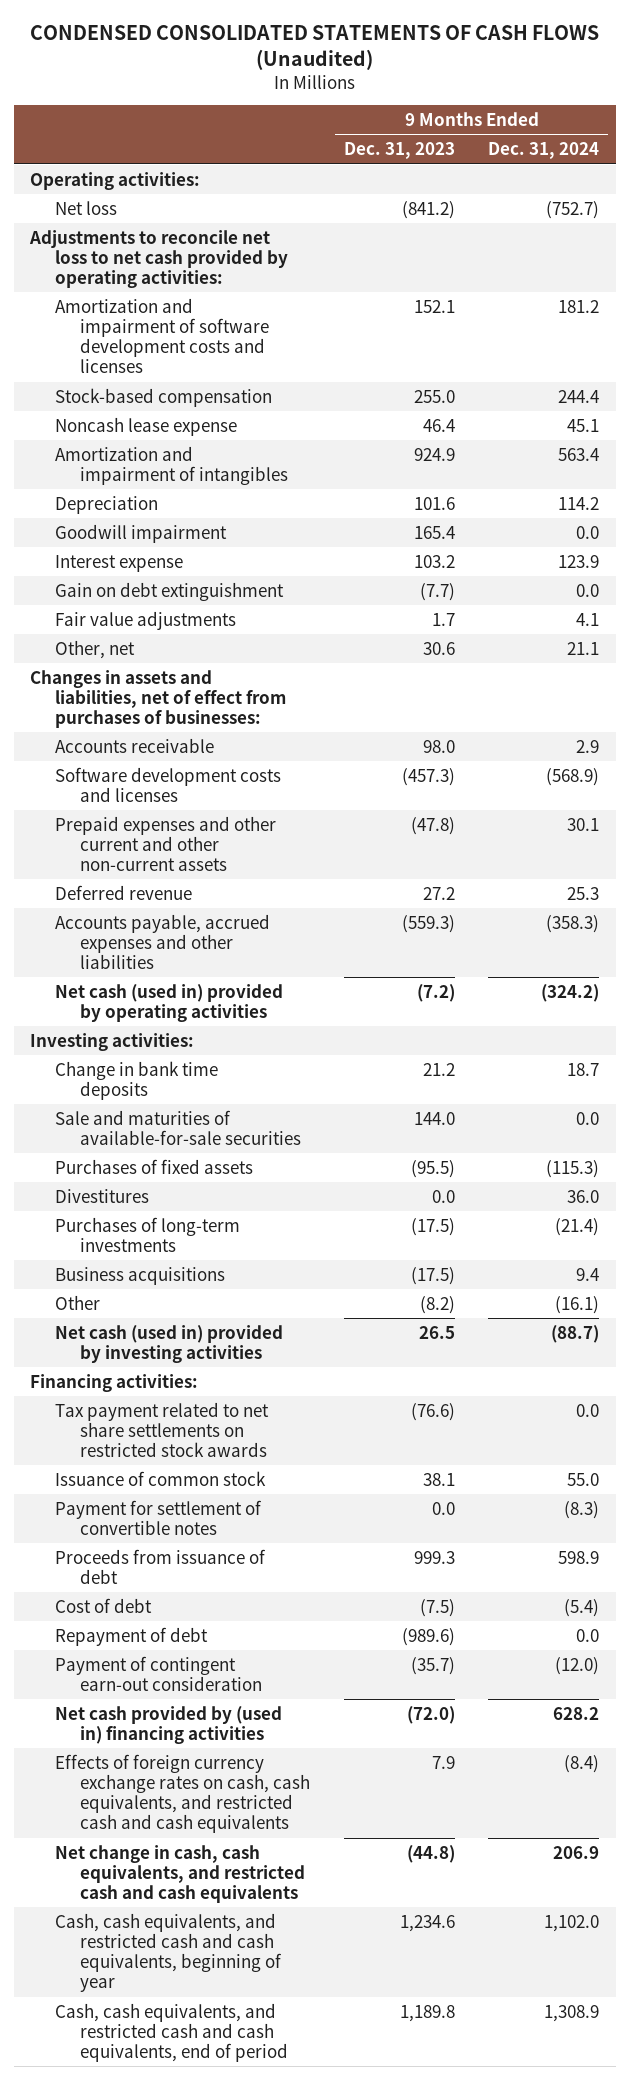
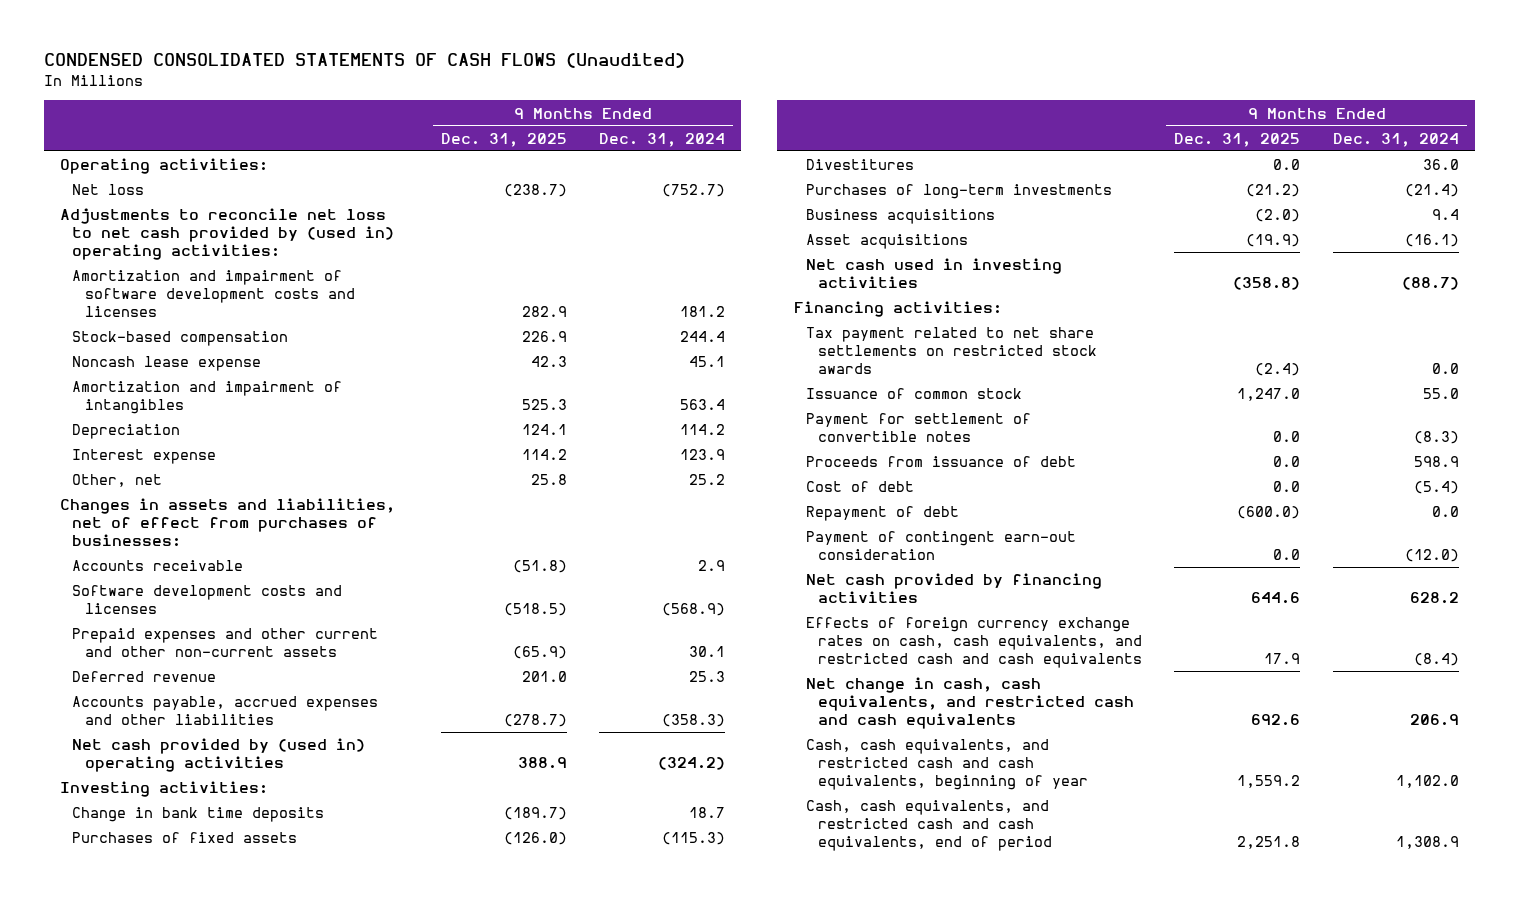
[343,142,455,160] Dec. 31, 2023 -> none
none -> [440,132,567,147] Dec. 31, 2025
[29,229,289,289] Adjustments to reconcile net loss to net cash provided by operating activities: -> [59,208,395,261] Adjustments to reconcile net loss to net cash provided by (used in) operating activities:
[55,523,228,543] Goodwill impairment -> none
[55,581,285,601] Gain on debt extinguishment -> none
[55,610,237,630] Fair value adjustments -> none
[567,641,600,655] 21.1 -> [689,474,726,486] 25.2
[55,983,284,1022] Net cash (used in) provided by operating activities -> [72,738,366,773] Net cash provided by (used in) operating activities
[55,1109,302,1145] Sale and maturities of available-for-sale securities -> none
[55,1294,101,1310] Other -> [805,234,968,250] Asset acquisitions
[55,1324,284,1363] Net cash (used in) provided by investing activities -> [805,258,1062,289] Net cash used in investing activities
[55,1705,283,1744] Net cash provided by (used in) financing activities -> [805,573,1102,604] Net cash provided by financing activities

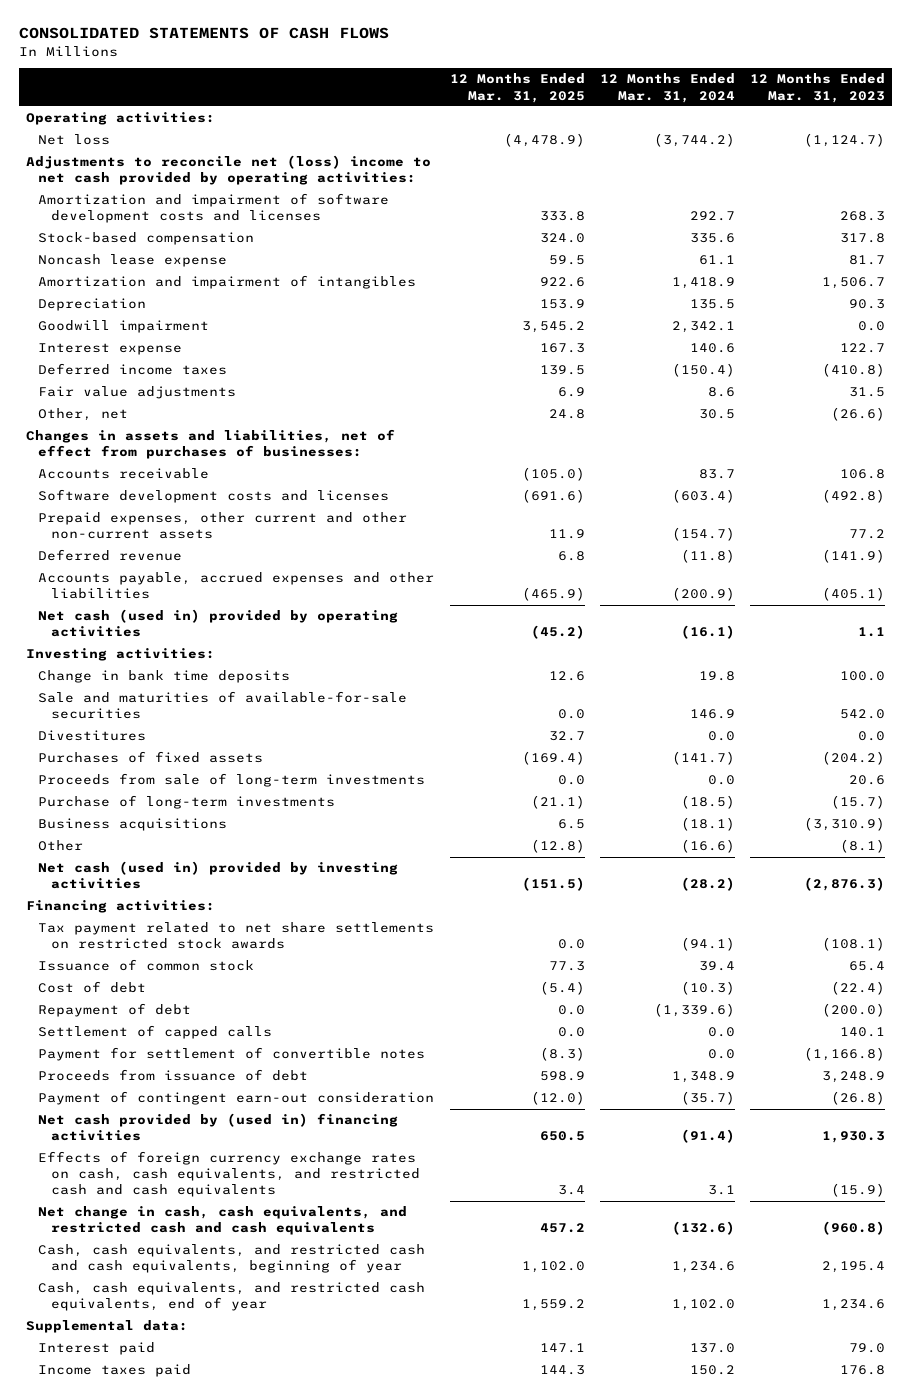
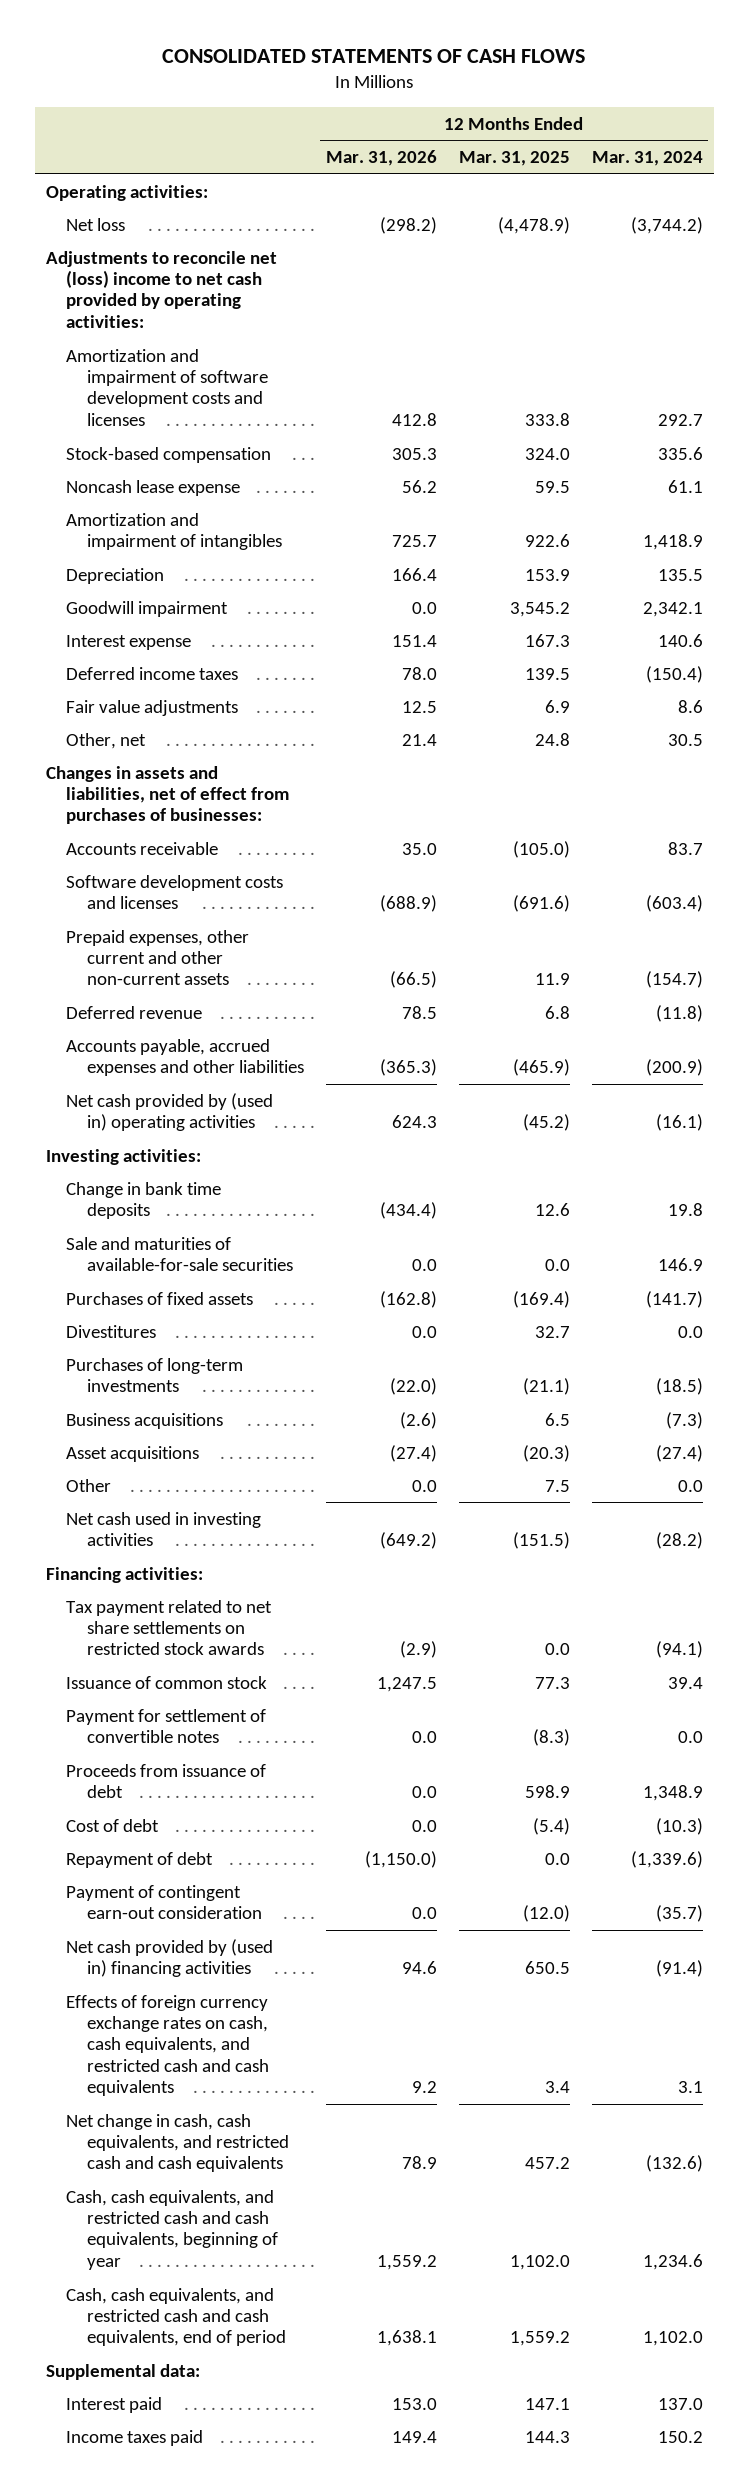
[749,73,885,103] 12 Months Ended Mar. 31, 2023 -> none
none -> [325,150,437,167] Mar. 31, 2026
[38,609,399,638] Net cash (used in) provided by operating activities -> [66,1092,274,1132] Net cash provided by (used in) operating activities
[38,773,426,788] Proceeds from sale of long-term investments -> none
[38,730,147,742] Divestitures -> [66,1324,157,1338] Divestitures
[38,795,336,810] Purchase of long-term investments -> [66,1357,244,1393] Purchases of long-term investments
[680,817,735,832] (18.1) -> [665,1411,703,1429] (7.3)
none -> [66,1445,200,1462] Asset acquisitions
[530,839,585,854] (12.8) -> [544,1479,570,1492] 7.5
[680,839,735,854] (16.6) -> [677,1479,703,1492] 0.0
[38,861,399,890] Net cash (used in) provided by investing activities -> [66,1511,262,1547] Net cash used in investing activities
[38,1025,273,1040] Settlement of capped calls -> none
[38,981,147,994] Cost of debt -> [66,1818,160,1832] Cost of debt
[38,1003,192,1018] Repayment of debt -> [66,1851,214,1868] Repayment of debt
[38,1282,426,1312] Cash, cash equivalents, and restricted cash equivalents, end of year -> [66,2287,286,2347] Cash, cash equivalents, and restricted cash and cash equivalents, end of period

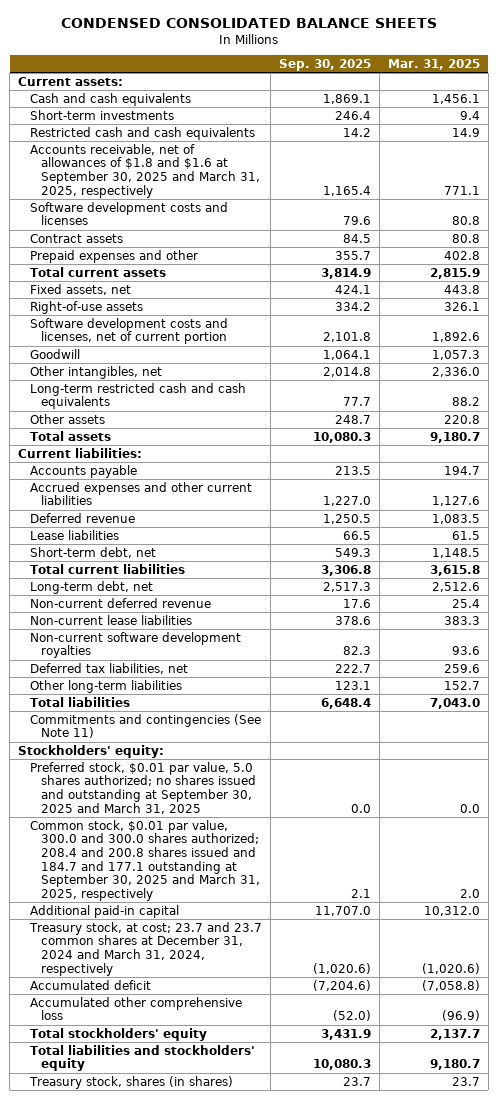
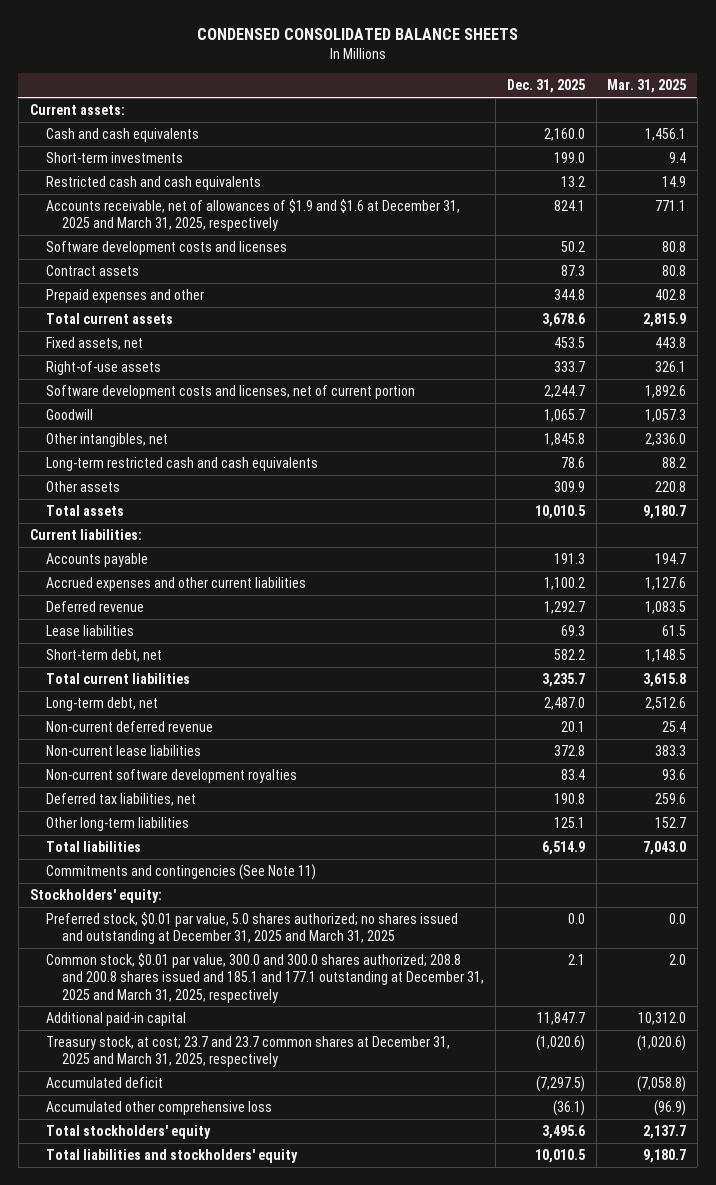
[278,59,371,72] Sep. 30, 2025 -> none
none -> [506,79,585,94] Dec. 31, 2025
[29,143,261,198] Accounts receivable, net of allowances of $1.8 and $1.6 at September 30, 2025 and March 31, 2025, respectively -> [45,198,460,232] Accounts receivable, net of allowances of $1.9 and $1.6 at December 31, 2025 and March 31, 2025, respectively
[29,761,257,814] Preferred stock, $0.01 par value, 5.0 shares authorized; no shares issued and outstanding at September 30, 2025 and March 31, 2025 -> [45,911,458,945] Preferred stock, $0.01 par value, 5.0 shares authorized; no shares issued and outstanding at December 31, 2025 and March 31, 2025
[29,819,261,901] Common stock, $0.01 par value, 300.0 and 300.0 shares authorized; 208.4 and 200.8 shares issued and 184.7 and 177.1 outstanding at September 30, 2025 and March 31, 2025, respectively -> [45,952,485,1003] Common stock, $0.01 par value, 300.0 and 300.0 shares authorized; 208.8 and 200.8 shares issued and 185.1 and 177.1 outstanding at December 31, 2025 and March 31, 2025, respectively
[28,921,262,976] Treasury stock, at cost; 23.7 and 23.7 common shares at December 31, 2024 and March 31, 2024, respectively -> [45,1035,450,1068] Treasury stock, at cost; 23.7 and 23.7 common shares at December 31, 2025 and March 31, 2025, respectively
[28,1075,233,1089] Treasury stock, shares (in shares) -> none

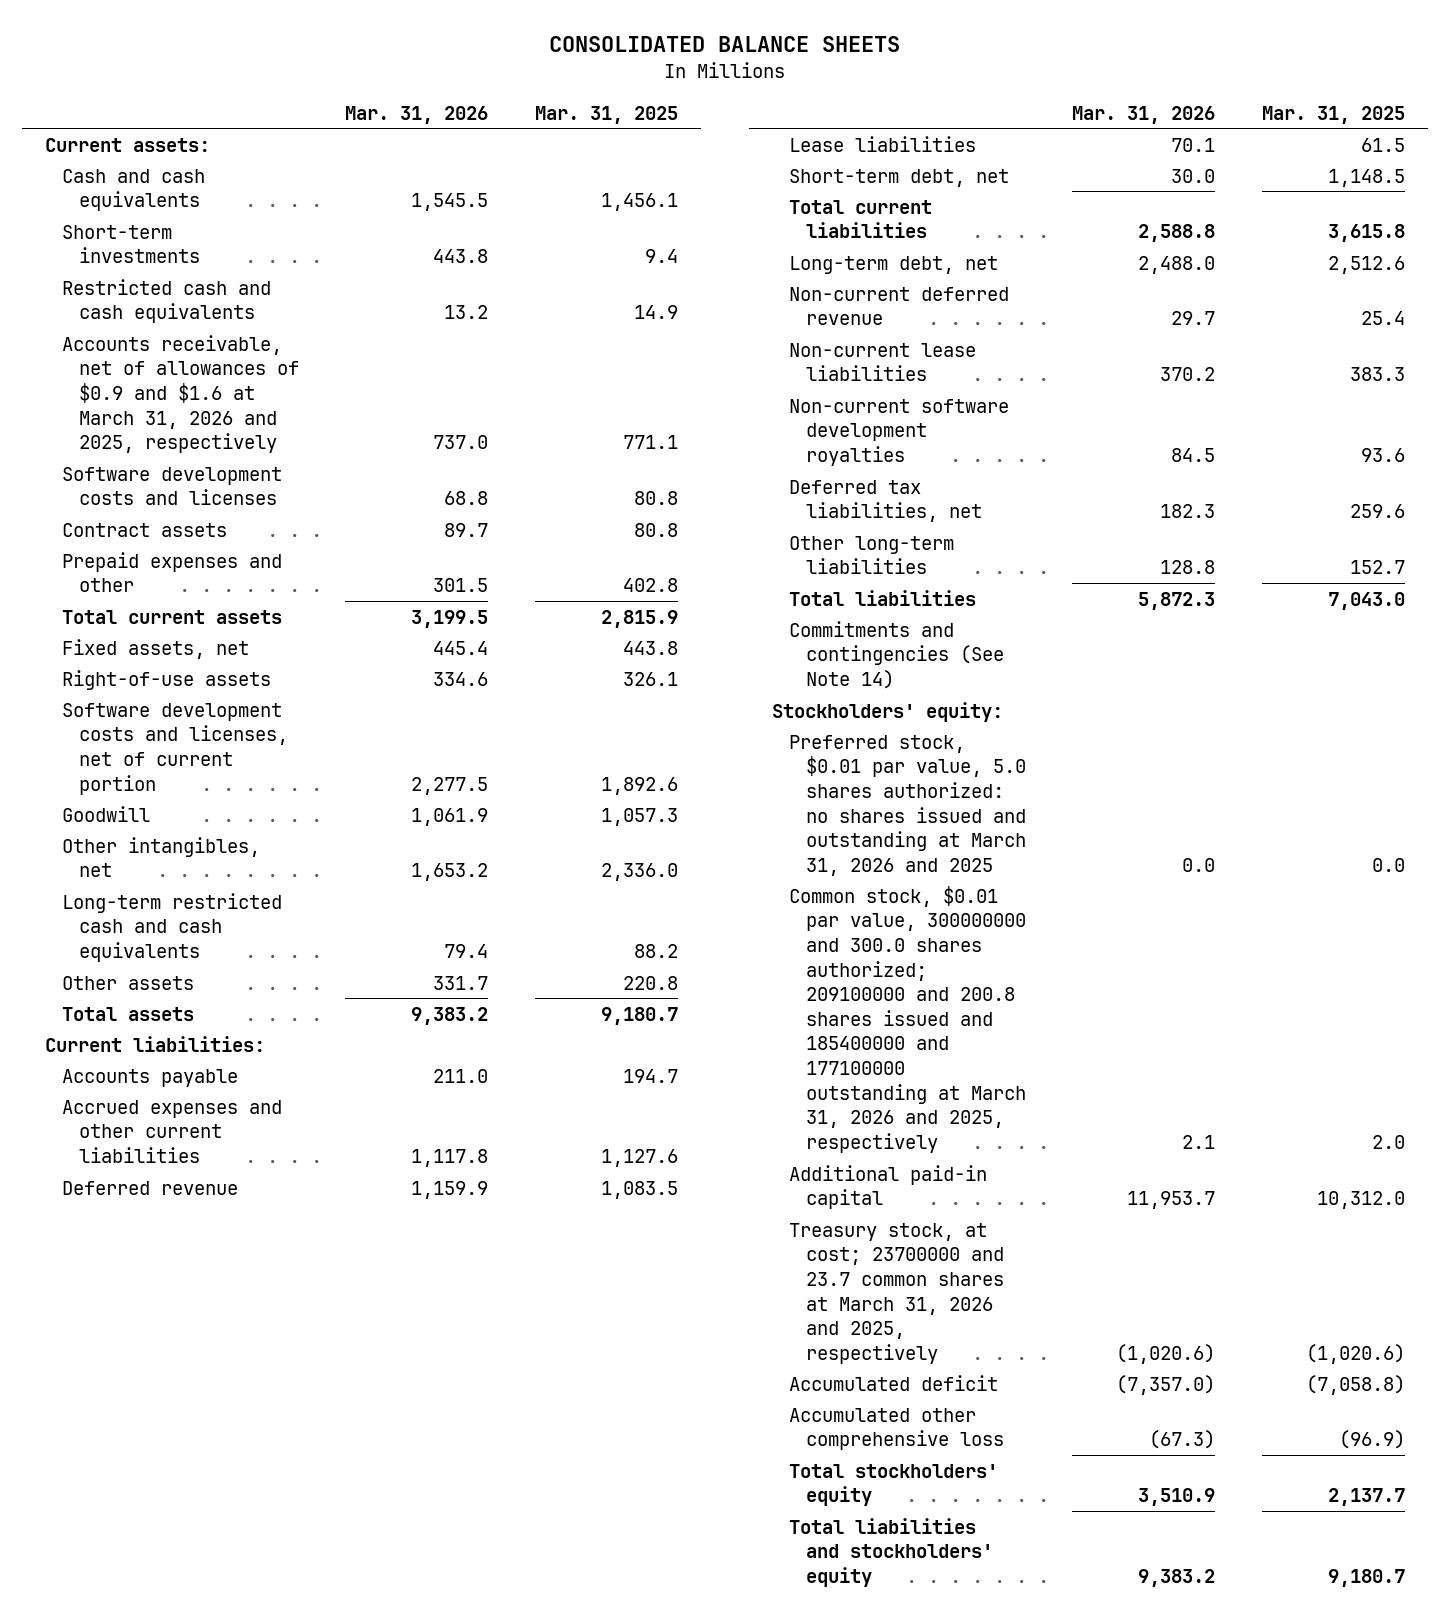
[196,28,518,41] CONDENSED CONSOLIDATED BALANCE SHEETS -> [549,35,901,52] CONSOLIDATED BALANCE SHEETS
[506,79,585,94] Dec. 31, 2025 -> none
none -> [345,105,489,124] Mar. 31, 2026
[45,198,460,232] Accounts receivable, net of allowances of $1.9 and $1.6 at December 31, 2025 and March 31, 2025, respectively -> [62,334,299,454] Accounts receivable, net of allowances of $0.9 and $1.6 at March 31, 2026 and 2025, respectively
[45,863,316,880] Commitments and contingencies (See Note 11) -> [789,620,1004,689] Commitments and contingencies (See Note 14)
[45,911,458,945] Preferred stock, $0.01 par value, 5.0 shares authorized; no shares issued and outstanding at December 31, 2025 and March 31, 2025 -> [789,734,1026,876] Preferred stock, $0.01 par value, 5.0 shares authorized: no shares issued and outstanding at March 31, 2026 and 2025
[45,952,485,1003] Common stock, $0.01 par value, 300.0 and 300.0 shares authorized; 208.8 and 200.8 shares issued and 185.1 and 177.1 outstanding at December 31, 2025 and March 31, 2025, respectively -> [789,885,1026,1153] Common stock, $0.01 par value, 300000000 and 300.0 shares authorized; 209100000 and 200.8 shares issued and 185400000 and 177100000 outstanding at March 31, 2026 and 2025, respectively
[45,1035,450,1068] Treasury stock, at cost; 23.7 and 23.7 common shares at December 31, 2025 and March 31, 2025, respectively -> [789,1222,1004,1364] Treasury stock, at cost; 23700000 and 23.7 common shares at March 31, 2026 and 2025, respectively

